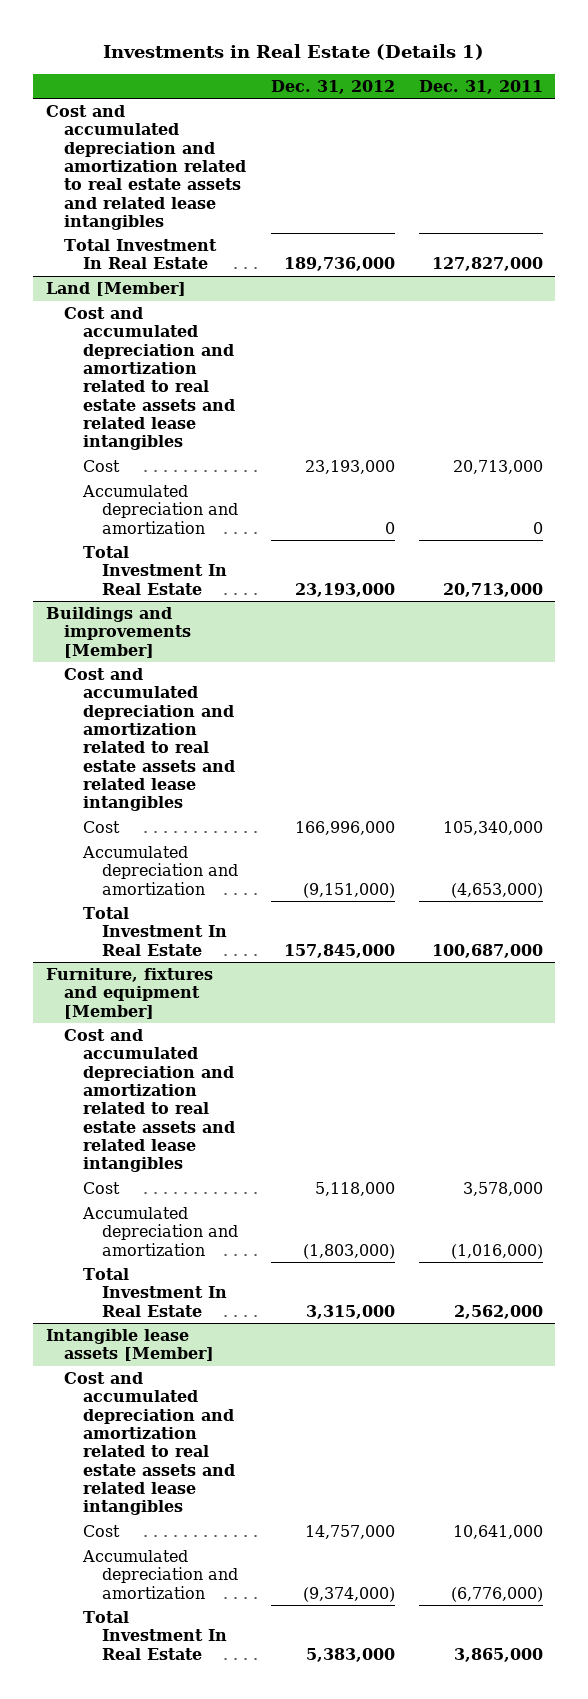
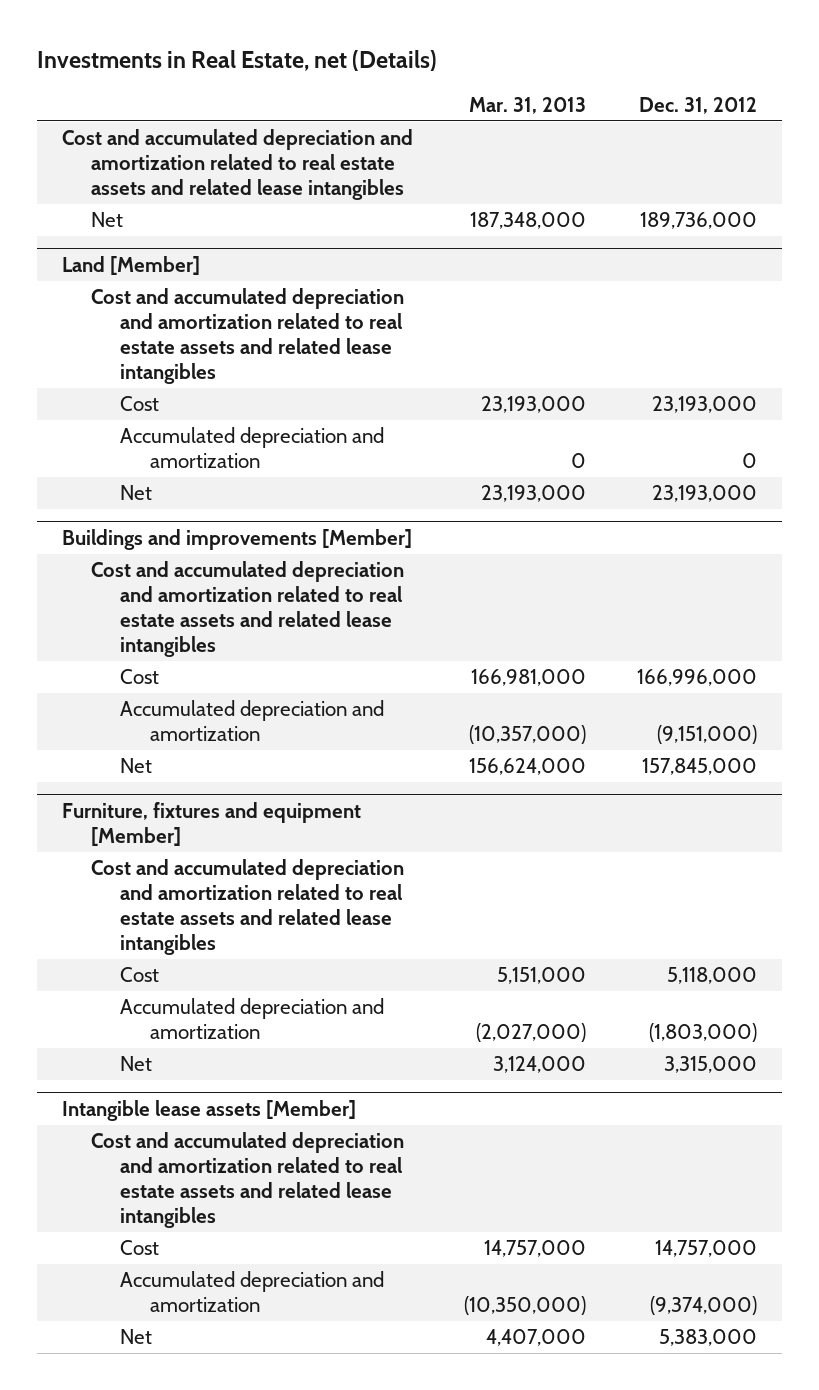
[103,43,485,60] Investments in Real Estate (Details 1) -> [36,50,437,72] Investments in Real Estate, net (Details)
[418,79,543,94] Dec. 31, 2011 -> none
none -> [468,96,586,114] Mar. 31, 2013
[64,239,218,270] Total Investment In Real Estate -> [91,212,124,228] Net
[83,546,227,595] Total Investment In Real Estate -> [120,485,153,501] Net
[83,907,227,956] Total Investment In Real Estate -> [120,758,153,774] Net
[83,1268,227,1317] Total Investment In Real Estate -> [120,1056,153,1072] Net
[83,1611,227,1660] Total Investment In Real Estate -> [120,1329,153,1345] Net

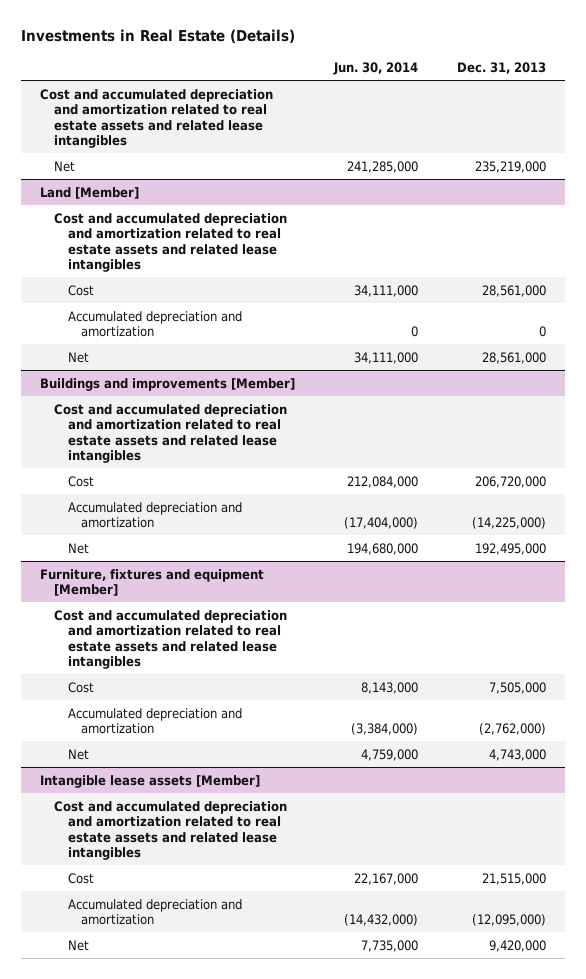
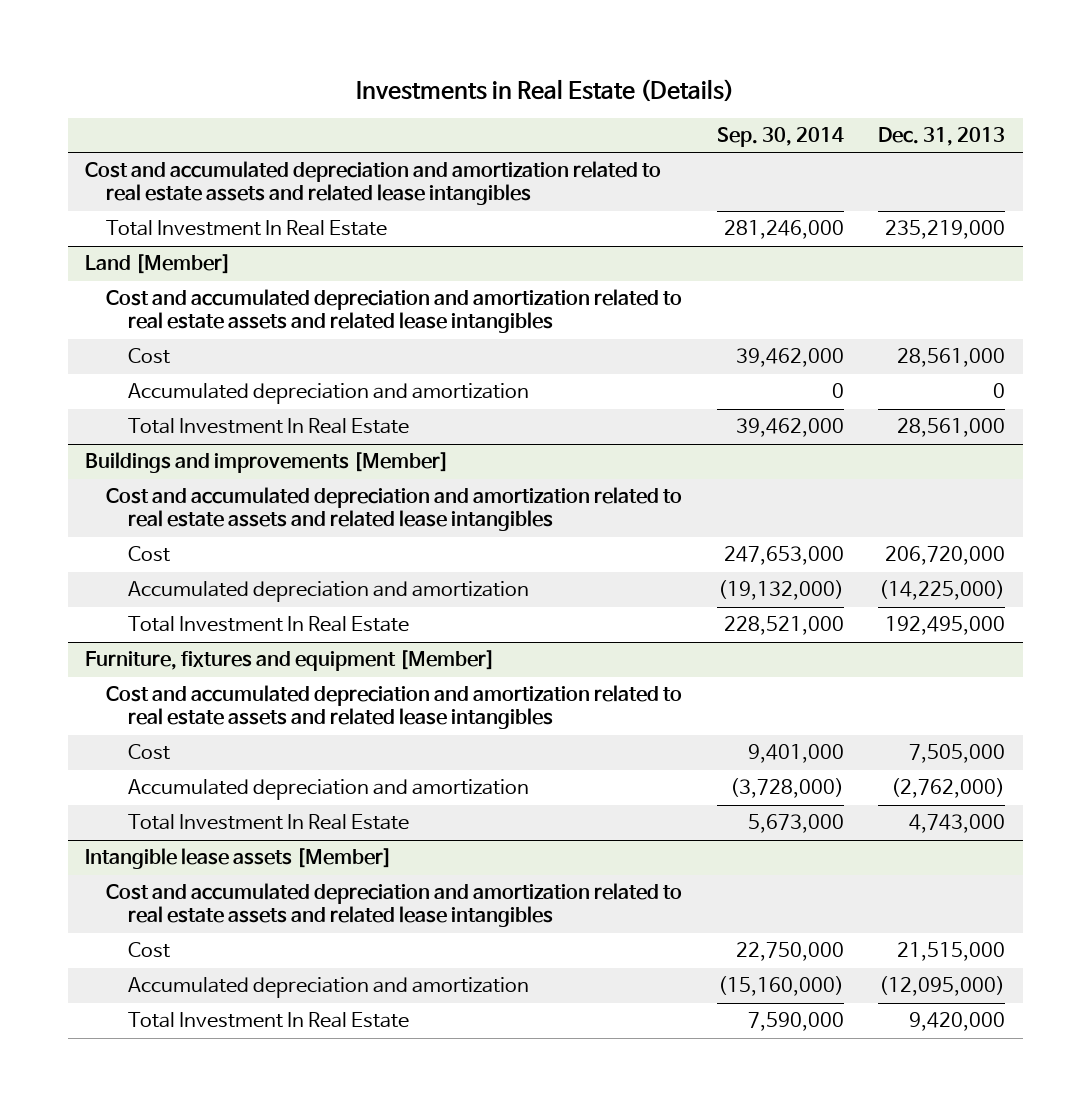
[333,62,419,76] Jun. 30, 2014 -> none
none -> [716,126,844,147] Sep. 30, 2014
[53,160,75,172] Net -> [106,220,388,237] Total Investment In Real Estate
[67,351,89,363] Net -> [127,418,409,435] Total Investment In Real Estate
[67,542,89,554] Net -> [127,616,409,633] Total Investment In Real Estate
[67,748,89,760] Net -> [127,814,409,831] Total Investment In Real Estate
[67,939,89,951] Net -> [127,1012,409,1029] Total Investment In Real Estate

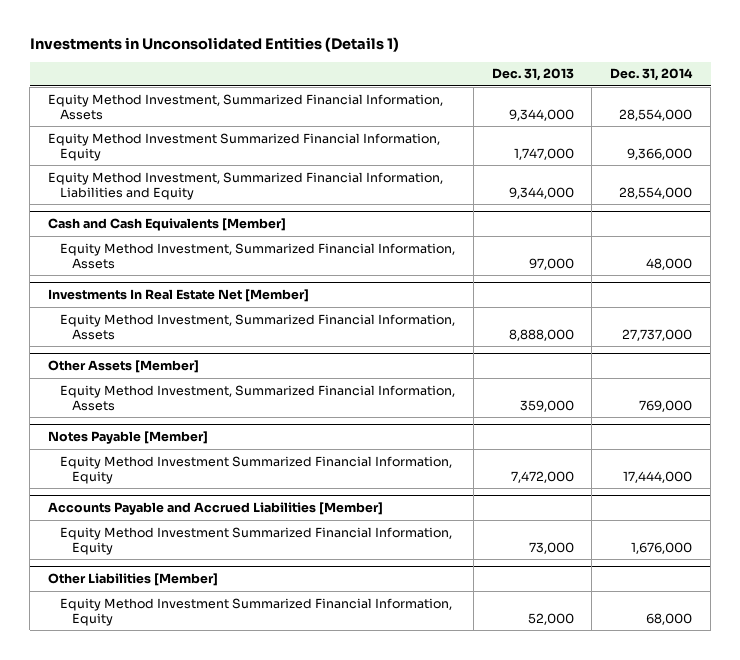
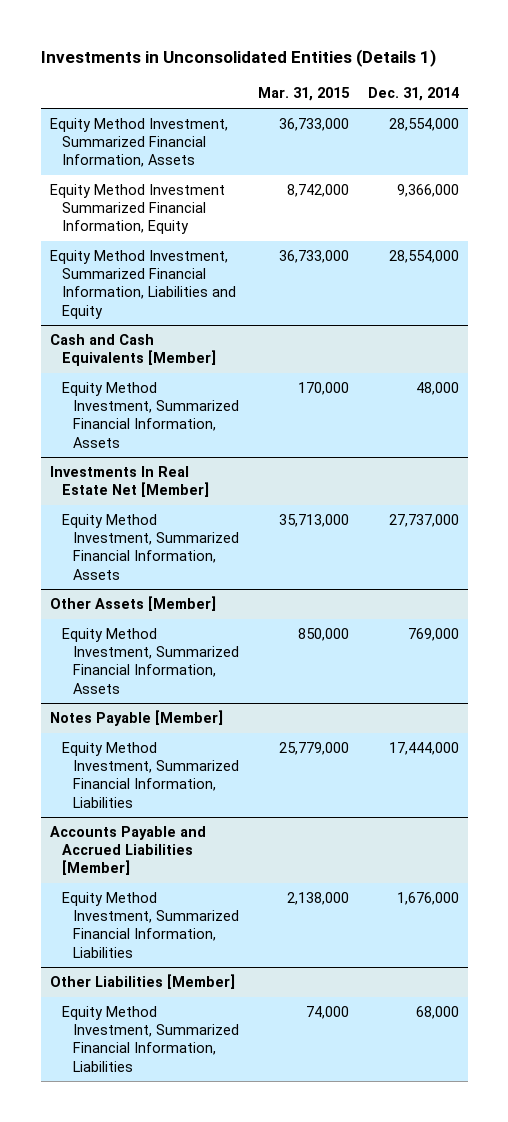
[491,68,574,82] Dec. 31, 2013 -> none
none -> [257,87,350,102] Mar. 31, 2015
[59,455,452,484] Equity Method Investment Summarized Financial Information, Equity -> [61,742,240,808] Equity Method Investment, Summarized Financial Information, Liabilities
[59,526,452,555] Equity Method Investment Summarized Financial Information, Equity -> [61,892,240,958] Equity Method Investment, Summarized Financial Information, Liabilities
[59,597,452,626] Equity Method Investment Summarized Financial Information, Equity -> [61,1006,240,1072] Equity Method Investment, Summarized Financial Information, Liabilities

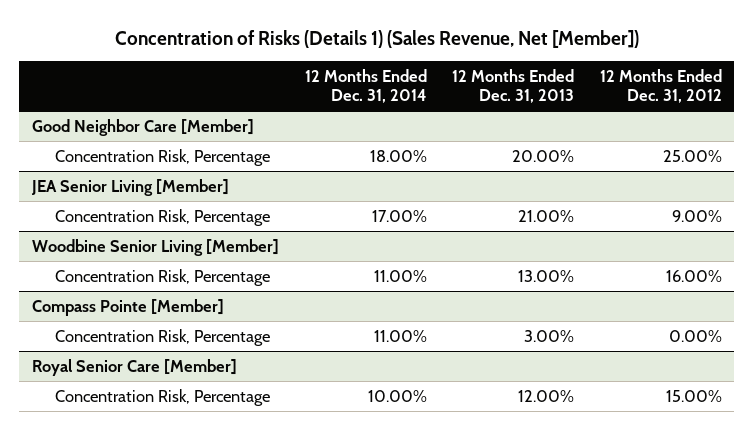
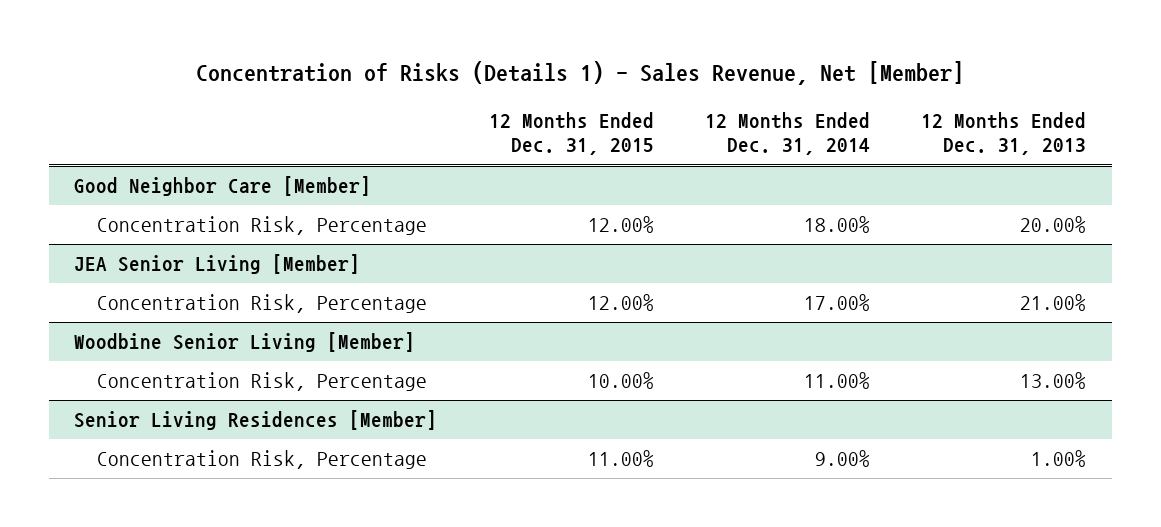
[114,29,639,48] Concentration of Risks (Details 1) (Sales Revenue, Net [Member]) -> [196,61,965,86] Concentration of Risks (Details 1) - Sales Revenue, Net [Member]
[599,68,722,104] 12 Months Ended Dec. 31, 2012 -> none
none -> [488,111,654,156] 12 Months Ended Dec. 31, 2015
[32,298,225,316] Compass Pointe [Member] -> none
[32,358,238,376] Royal Senior Care [Member] -> none
[54,388,270,406] Concentration Risk, Percentage -> none
none -> [74,410,438,431] Senior Living Residences [Member]
[373,329,427,342] 11.00% -> [814,450,870,468] 9.00%
[524,329,575,342] 3.00% -> [1031,450,1087,468] 1.00%

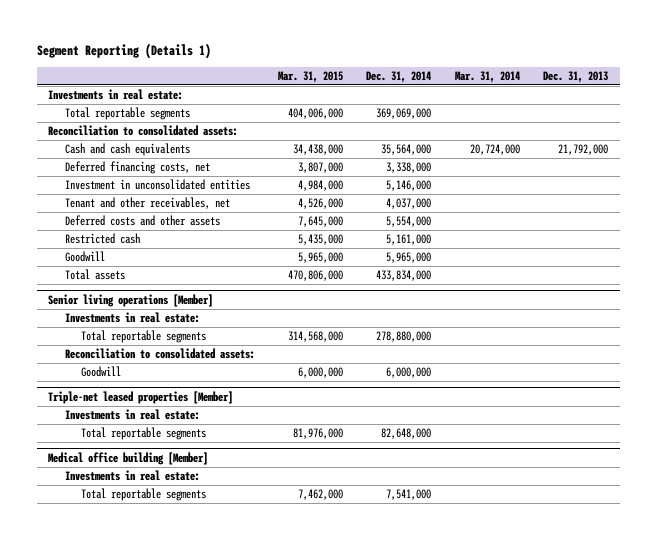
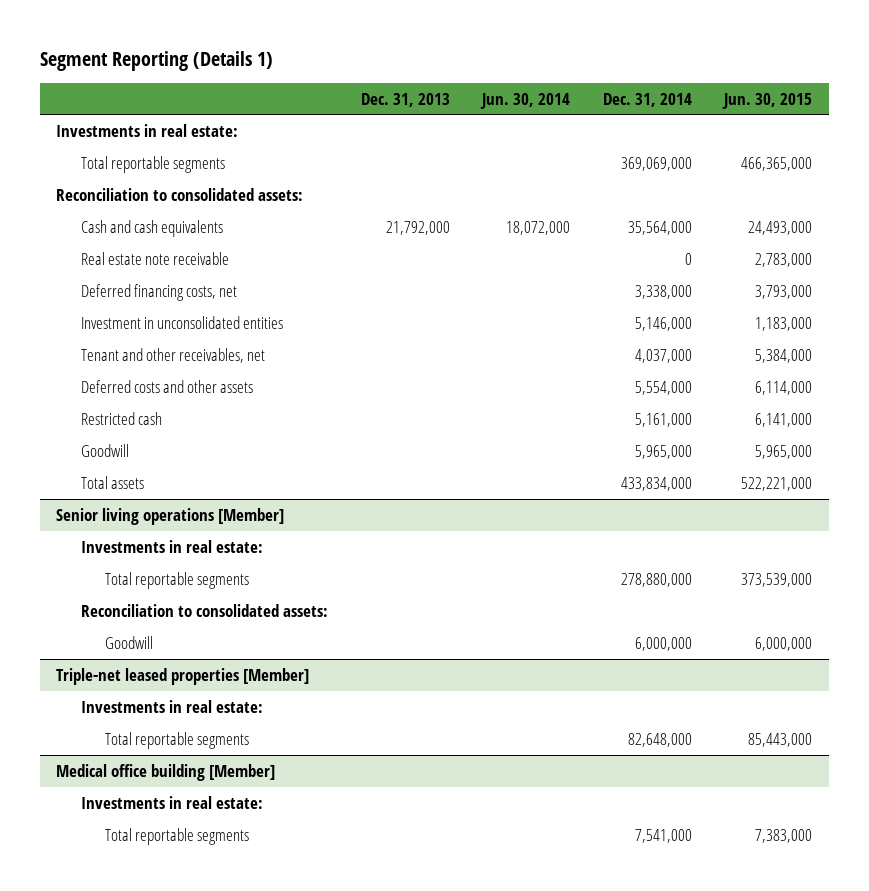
[278,71,344,84] Mar. 31, 2015 -> none
[454,71,520,84] Mar. 31, 2014 -> none
none -> [480,92,571,109] Jun. 30, 2014
none -> [722,92,813,109] Jun. 30, 2015
none -> [80,251,229,265] Real estate note receivable

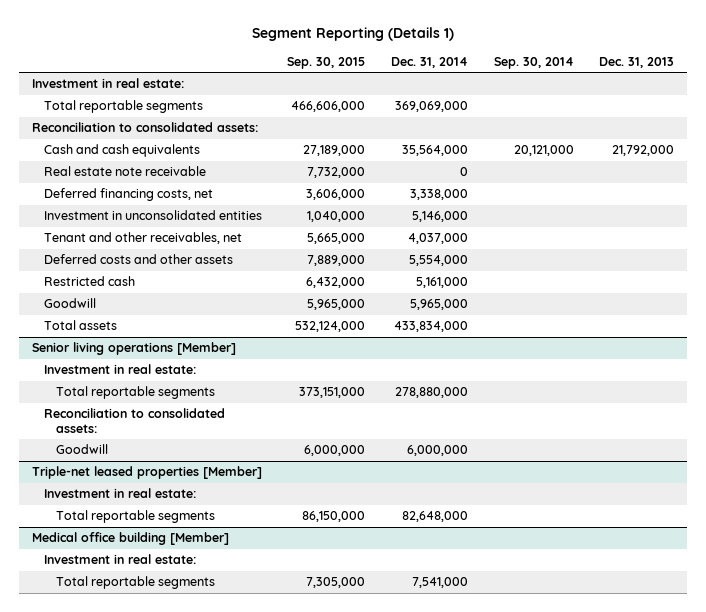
[480,92,571,109] Jun. 30, 2014 -> none
[722,92,813,109] Jun. 30, 2015 -> none
none -> [287,56,366,69] Sep. 30, 2015
none -> [493,56,574,69] Sep. 30, 2014
[56,123,239,137] Investments in real estate: -> [31,78,184,89] Investment in real estate:
[80,539,263,553] Investments in real estate: -> [43,364,196,375] Investment in real estate:
[80,699,263,713] Investments in real estate: -> [43,488,196,499] Investment in real estate:
[80,795,263,809] Investments in real estate: -> [43,554,196,565] Investment in real estate:

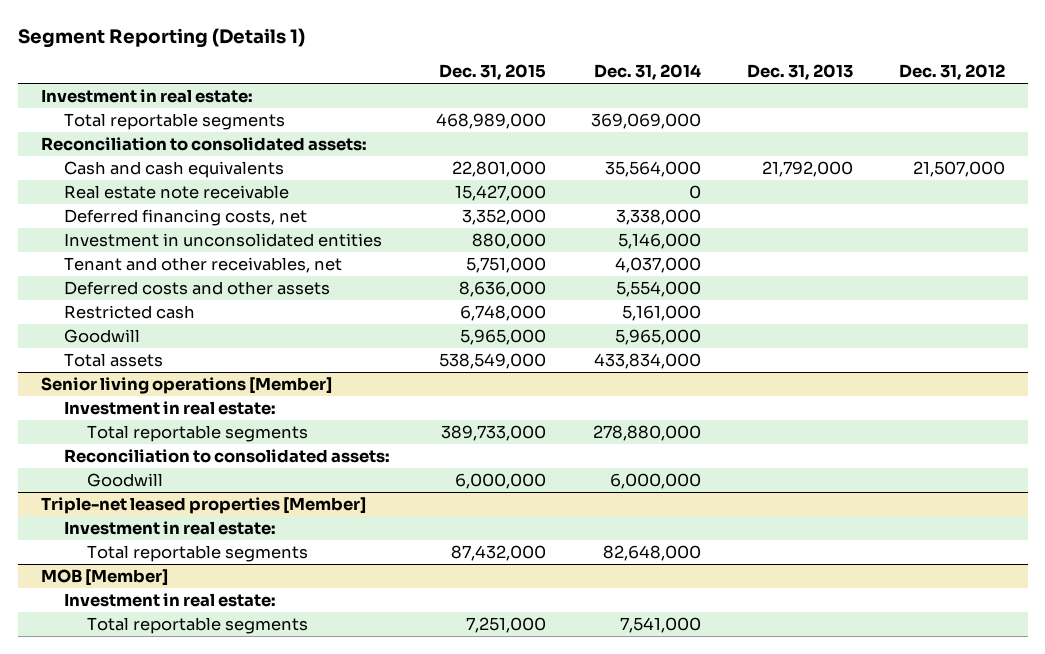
[287,56,366,69] Sep. 30, 2015 -> none
[493,56,574,69] Sep. 30, 2014 -> none
none -> [438,64,546,81] Dec. 31, 2015
none -> [898,64,1005,81] Dec. 31, 2012
[31,532,229,546] Medical office building [Member] -> [40,568,168,586] MOB [Member]

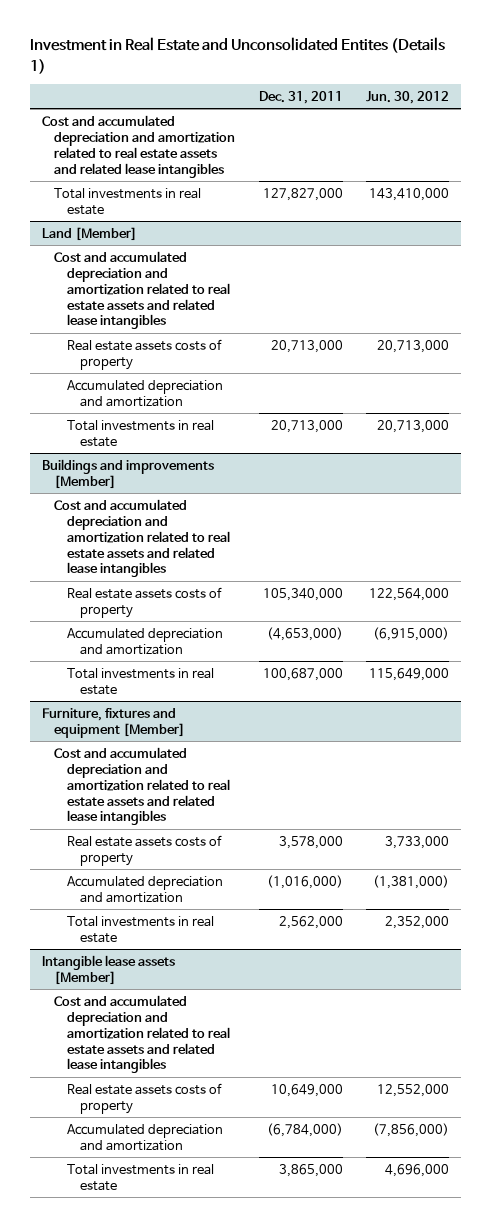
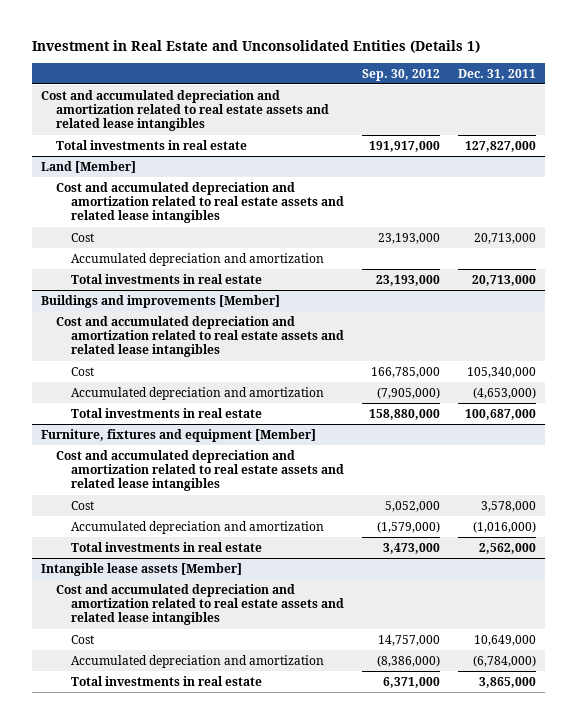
[30,37,446,74] Investment in Real Estate and Unconsolidated Entites (Details 1) -> [32,39,481,53] Investment in Real Estate and Unconsolidated Entities (Details 1)
[366,90,450,104] Jun. 30, 2012 -> none
none -> [362,68,441,81] Sep. 30, 2012
[66,338,222,370] Real estate assets costs of property -> [71,232,95,242] Cost
[66,586,222,618] Real estate assets costs of property -> [71,366,95,376] Cost
[66,834,222,866] Real estate assets costs of property -> [71,500,95,510] Cost
[66,1082,222,1114] Real estate assets costs of property -> [71,634,95,644] Cost

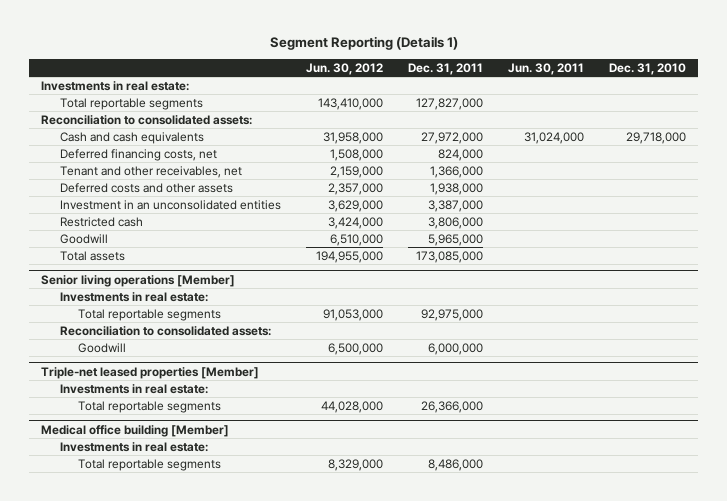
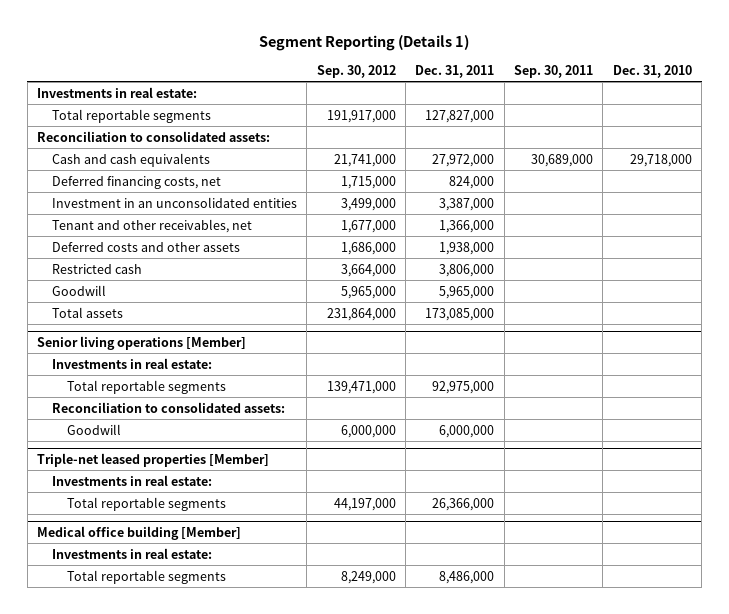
[305,62,383,75] Jun. 30, 2012 -> none
[507,62,584,75] Jun. 30, 2011 -> none
none -> [316,64,396,78] Sep. 30, 2012
none -> [514,64,594,78] Sep. 30, 2011
[59,199,281,210] Investment in an unconsolidated entities -> [51,196,297,208] Investment in an unconsolidated entities

